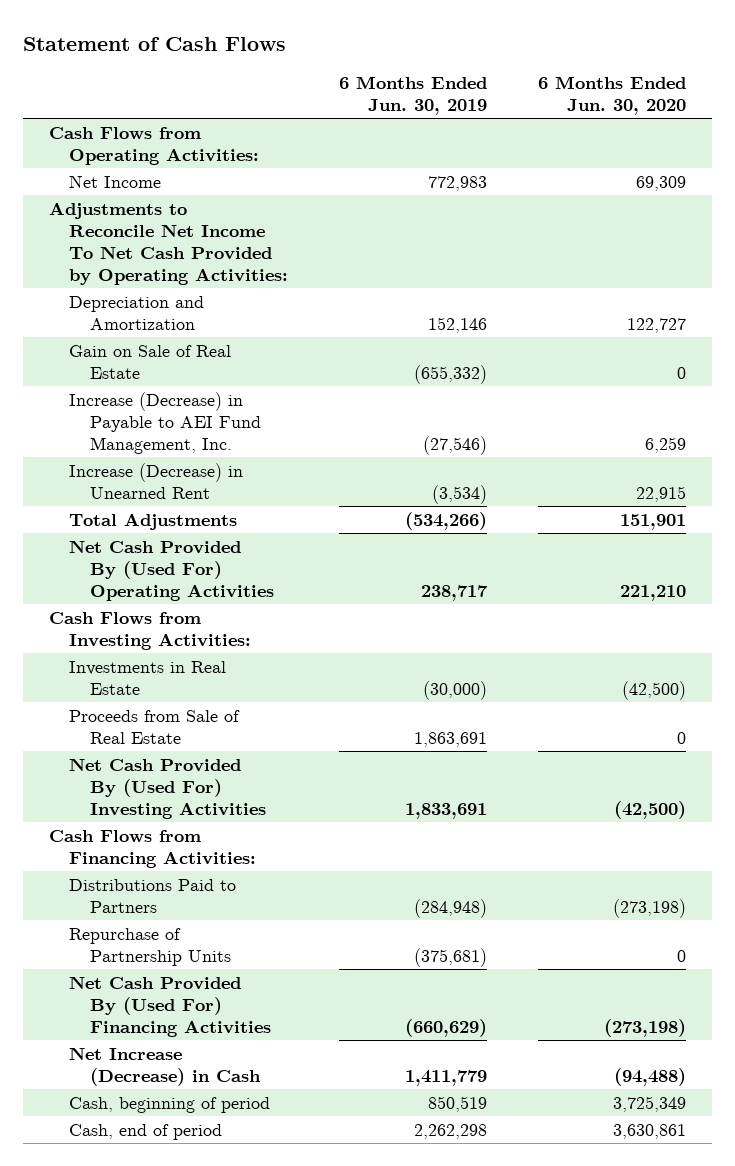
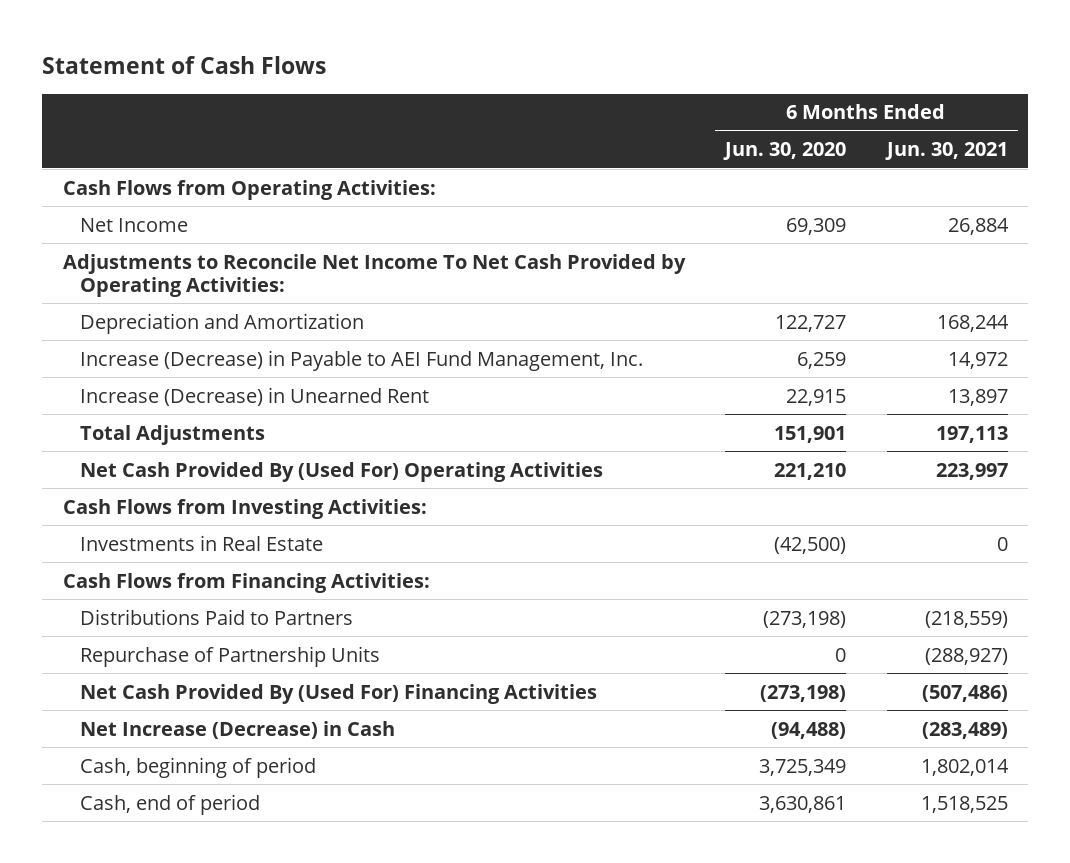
[339,75,488,115] 6 Months Ended Jun. 30, 2019 -> none
none -> [884,142,1008,161] Jun. 30, 2021
[69,344,232,379] Gain on Sale of Real Estate -> none
[69,709,241,744] Proceeds from Sale of Real Estate -> none
[69,757,266,819] Net Cash Provided By (Used For) Investing Activities -> none

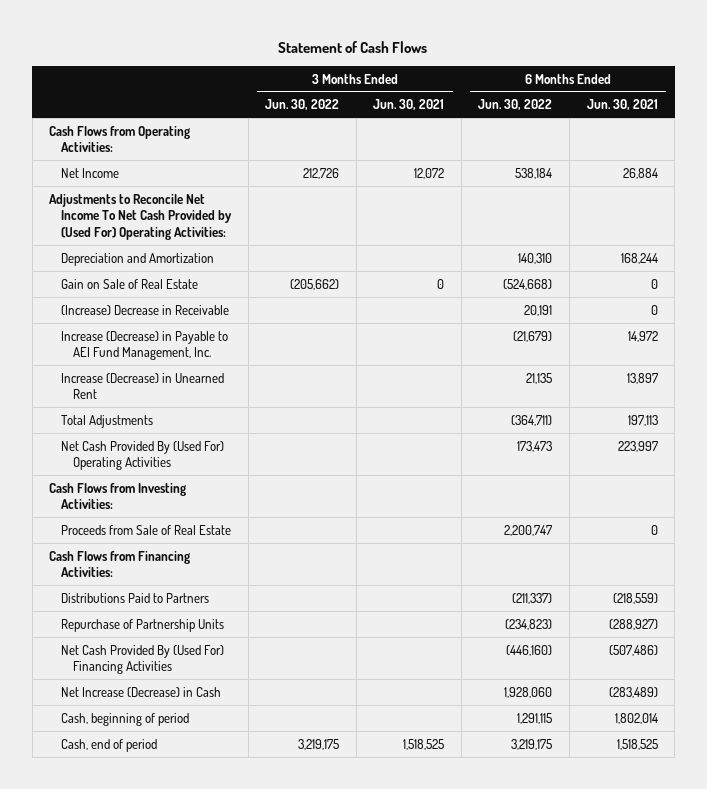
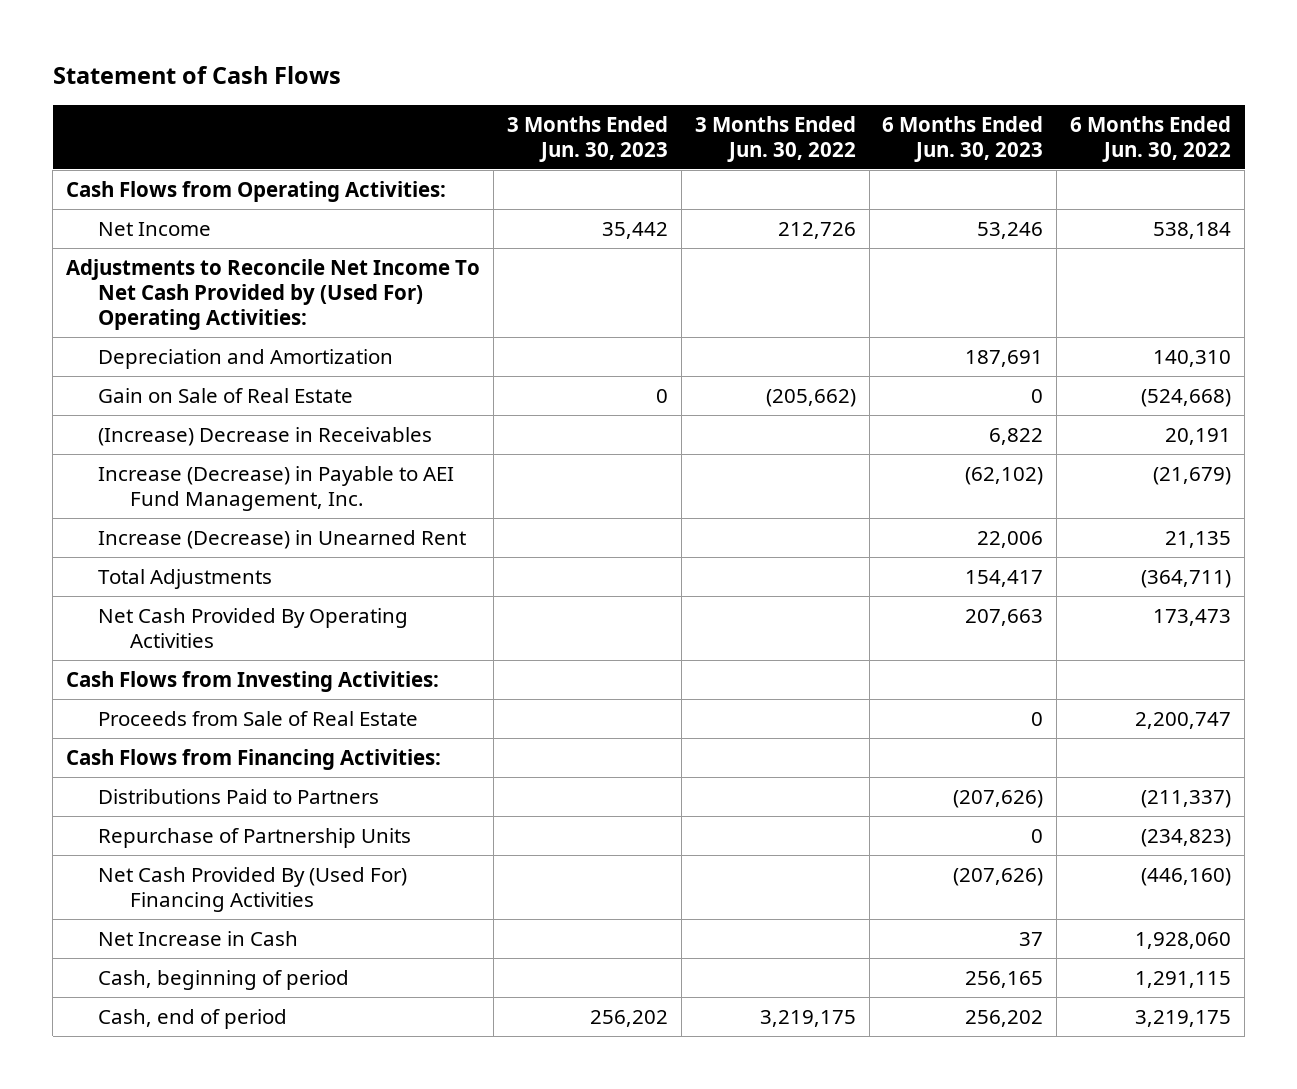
[373,99,445,111] Jun. 30, 2021 -> none
[586,99,658,111] Jun. 30, 2021 -> none
none -> [506,115,668,162] 3 Months Ended Jun. 30, 2023
none -> [882,115,1044,162] 6 Months Ended Jun. 30, 2023
[61,304,230,315] (Increase) Decrease in Receivable -> [97,426,432,446] (Increase) Decrease in Receivables
[61,440,225,471] Net Cash Provided By (Used For) Operating Activities -> [97,607,408,649] Net Cash Provided By Operating Activities
[61,686,222,697] Net Increase (Decrease) in Cash -> [97,930,298,946] Net Increase in Cash

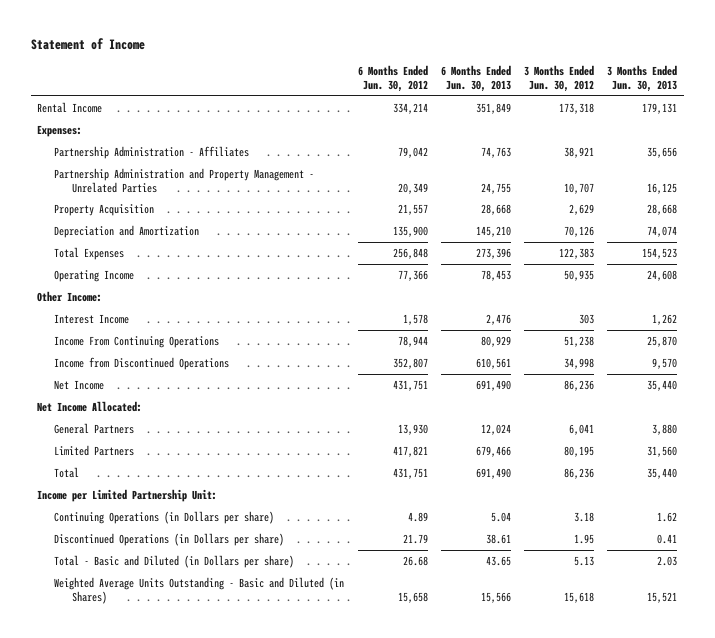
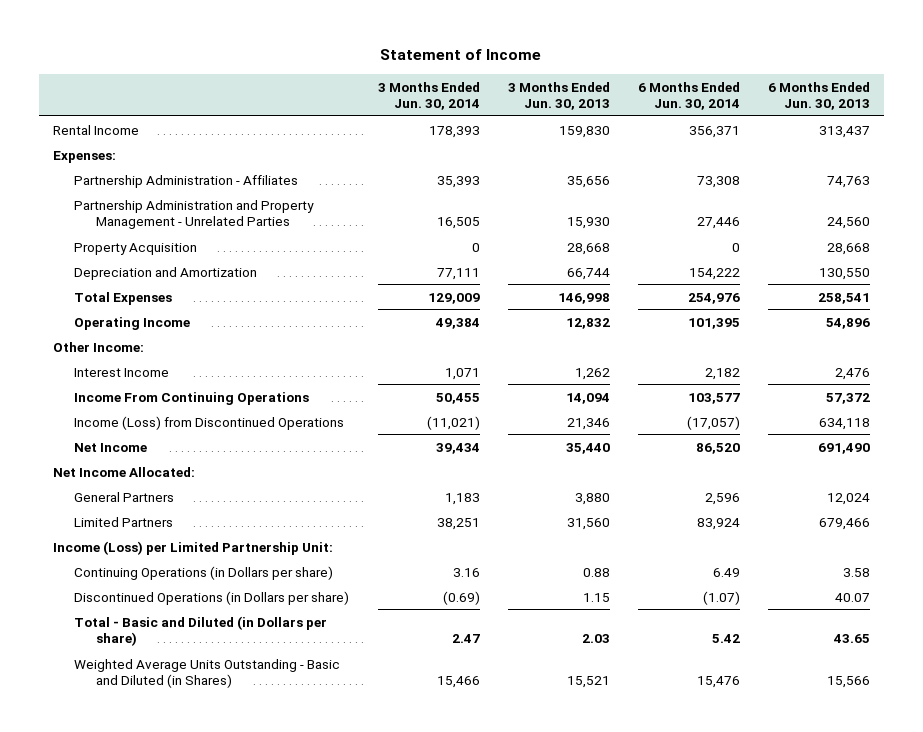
[357,65,428,92] 6 Months Ended Jun. 30, 2012 -> none
[524,65,595,92] 3 Months Ended Jun. 30, 2012 -> none
none -> [377,81,480,110] 3 Months Ended Jun. 30, 2014
none -> [637,81,740,110] 6 Months Ended Jun. 30, 2014
[475,102,511,114] 351,849 -> [818,125,870,138] 313,437
[642,102,678,114] 179,131 -> [558,125,610,138] 159,830
[480,182,511,194] 24,755 -> [826,216,870,229] 24,560
[647,182,678,194] 16,125 -> [566,216,610,229] 15,930
[475,225,511,237] 145,210 -> [818,267,870,280] 130,550
[647,225,678,237] 74,074 -> [566,267,610,280] 66,744
[475,247,511,259] 273,396 -> [817,292,870,304] 258,541
[642,247,678,259] 154,523 -> [557,292,610,304] 146,998
[480,269,511,281] 78,453 -> [825,317,870,329] 54,896
[647,269,678,281] 24,608 -> [565,317,610,329] 12,832
[480,335,511,347] 80,929 -> [825,392,870,404] 57,372
[647,335,678,347] 25,870 -> [565,392,610,404] 14,094
[54,356,230,370] Income from Discontinued Operations -> [74,415,345,430] Income (Loss) from Discontinued Operations
[475,357,511,369] 610,561 -> [818,417,870,430] 634,118
[652,357,678,369] 9,570 -> [566,417,610,430] 21,346
[54,466,80,478] Total -> none
[37,488,218,502] Income per Limited Partnership Unit: -> [53,540,334,555] Income (Loss) per Limited Partnership Unit:
[490,511,511,522] 5.04 -> [842,567,870,577] 3.58
[657,511,678,522] 1.62 -> [582,567,610,577] 0.88
[485,533,511,544] 38.61 -> [834,592,870,602] 40.07
[657,533,678,544] 0.41 -> [582,592,610,602] 1.15

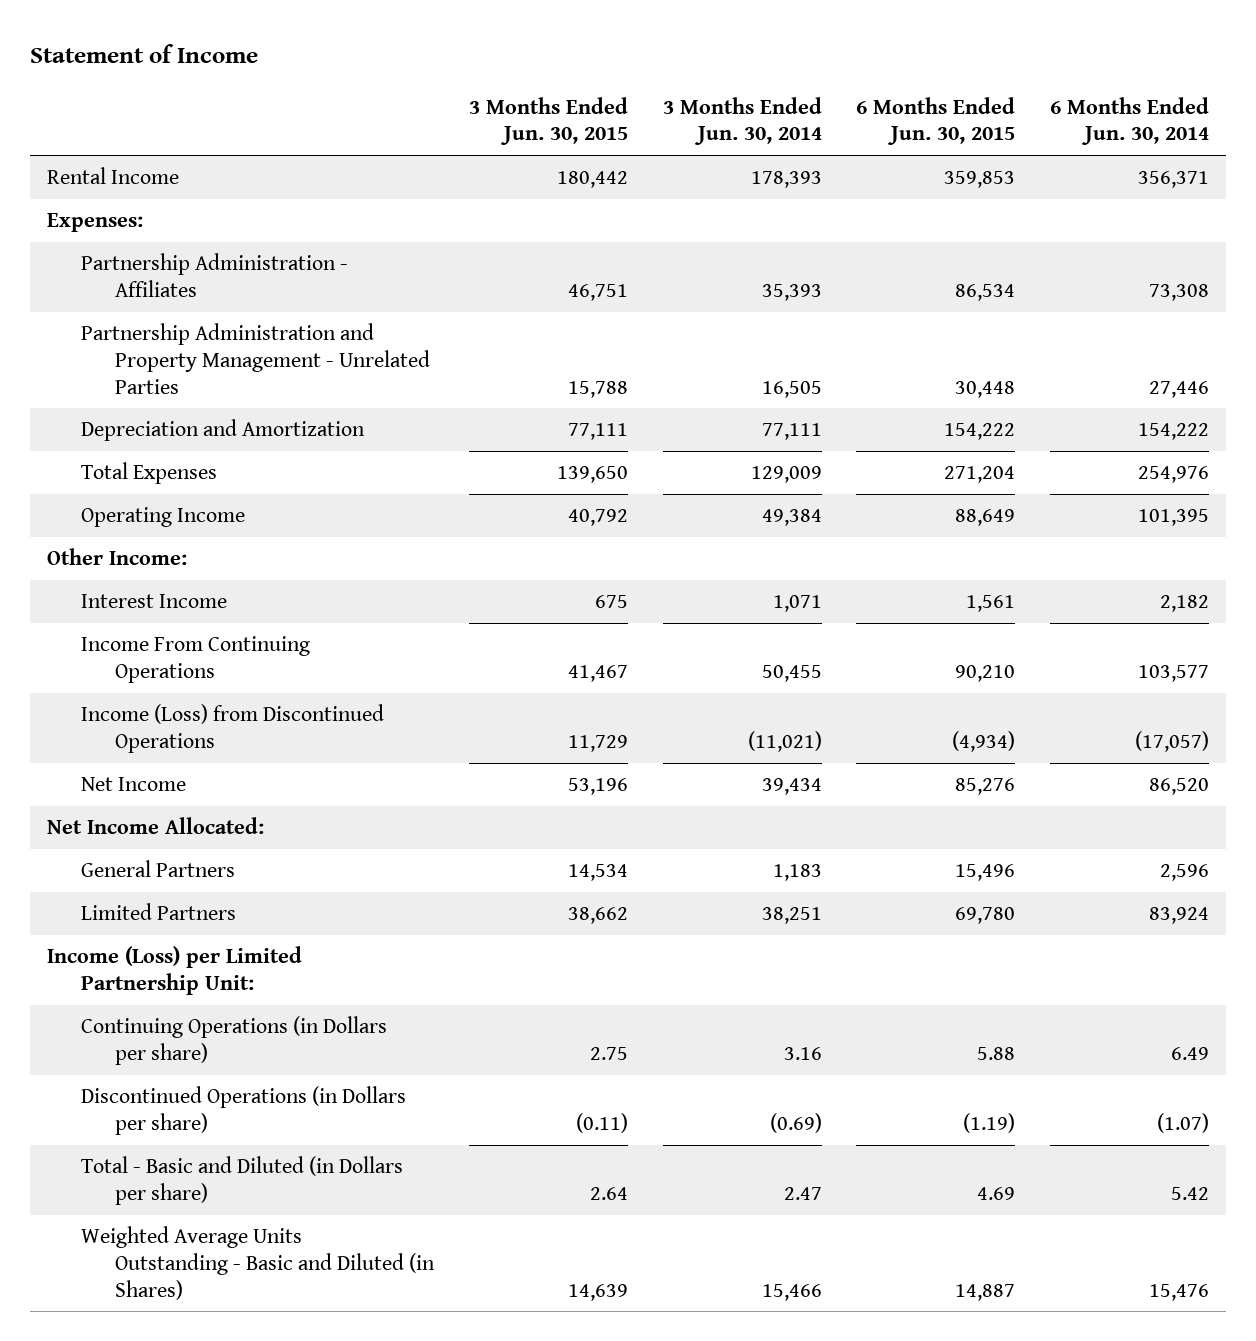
[507,81,610,110] 3 Months Ended Jun. 30, 2013 -> none
[767,81,870,110] 6 Months Ended Jun. 30, 2013 -> none
none -> [468,96,628,146] 3 Months Ended Jun. 30, 2015
none -> [856,96,1016,146] 6 Months Ended Jun. 30, 2015
[74,242,198,255] Property Acquisition -> none

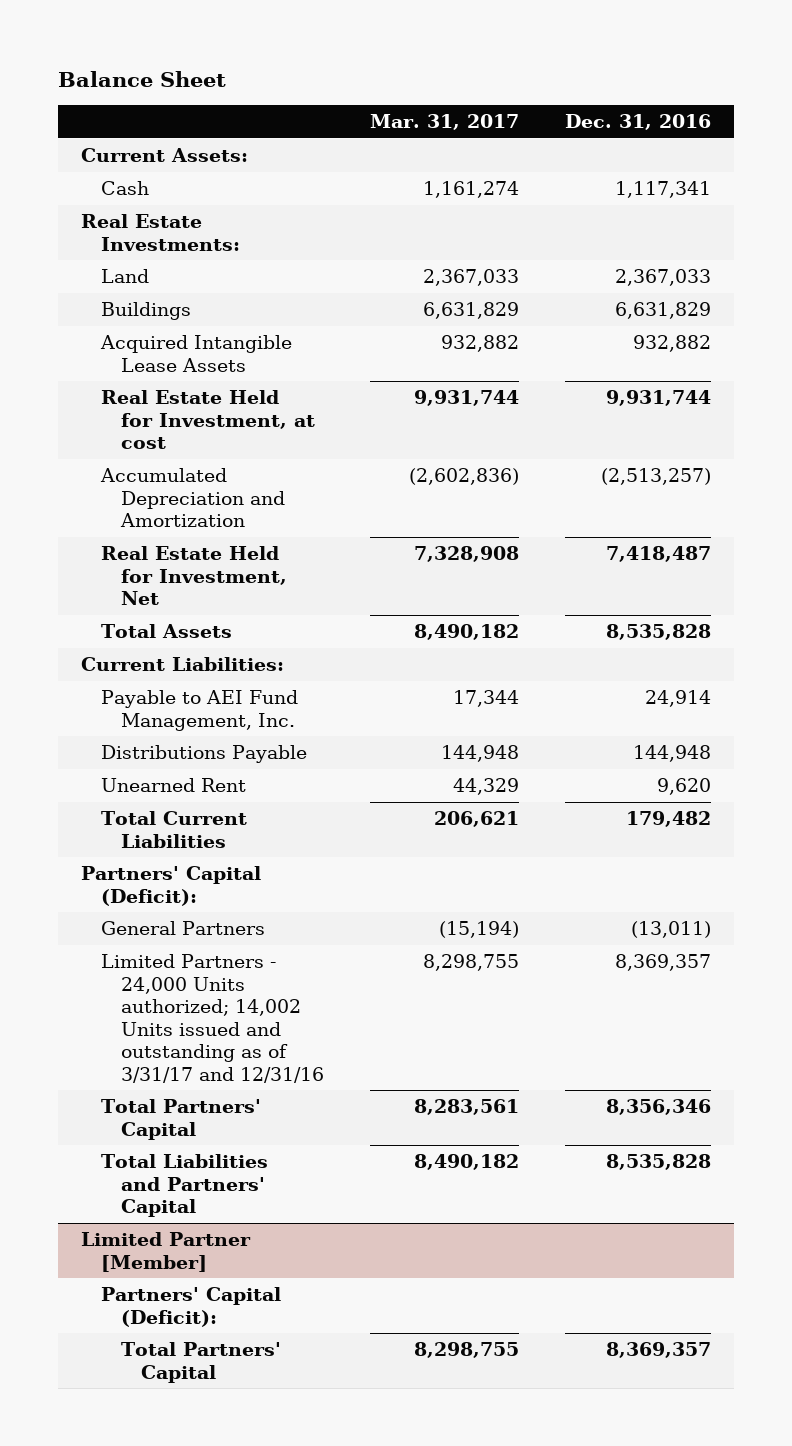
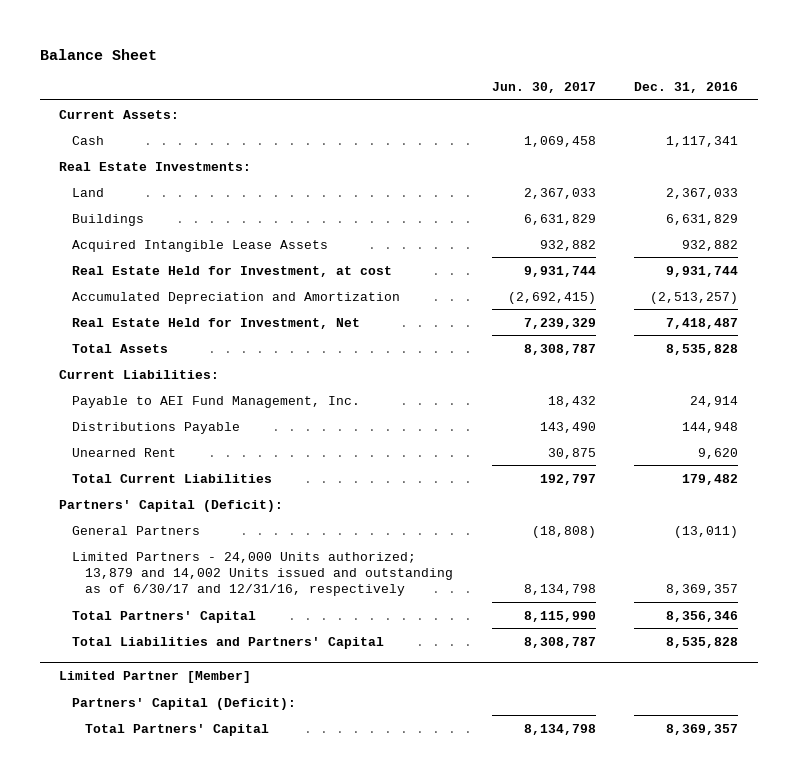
[370,114,520,131] Mar. 31, 2017 -> none
none -> [491,82,596,94] Jun. 30, 2017
[101,954,325,1083] Limited Partners - 24,000 Units authorized; 14,002 Units issued and outstanding as of 3/31/17 and 12/31/16 -> [72,551,454,597] Limited Partners - 24,000 Units authorized; 13,879 and 14,002 Units issued and outstanding as of 6/30/17 and 12/31/16, respectively

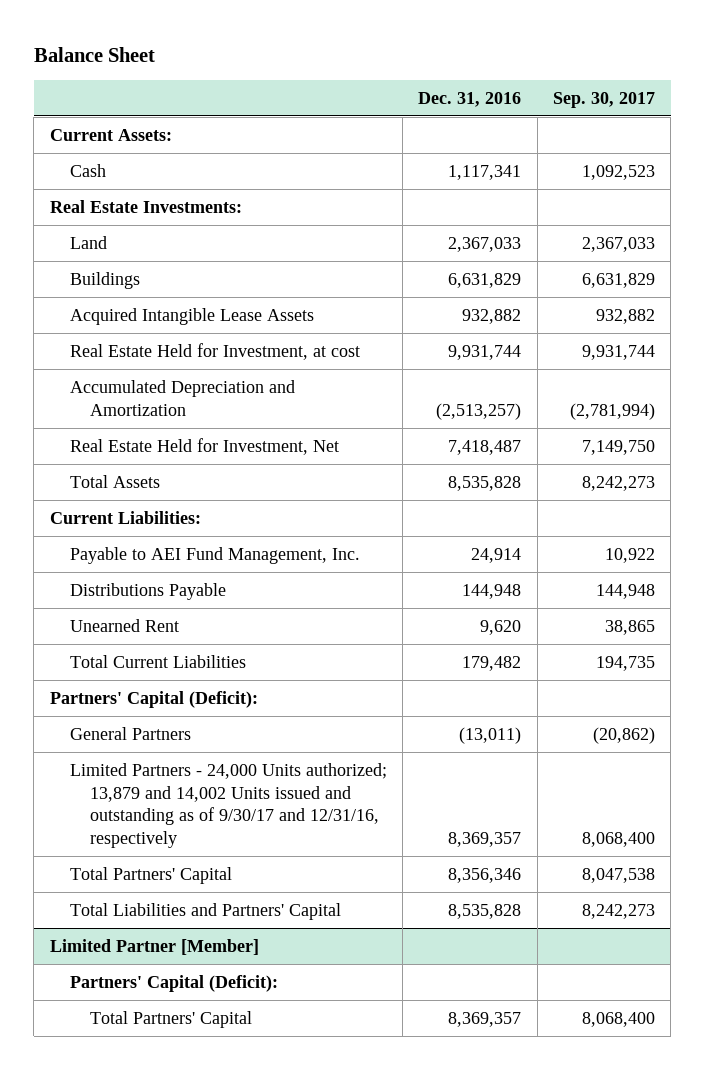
[491,82,596,94] Jun. 30, 2017 -> none
none -> [552,91,655,108] Sep. 30, 2017
[72,551,454,597] Limited Partners - 24,000 Units authorized; 13,879 and 14,002 Units issued and outstanding as of 6/30/17 and 12/31/16, respectively -> [69,762,387,848] Limited Partners - 24,000 Units authorized; 13,879 and 14,002 Units issued and outstanding as of 9/30/17 and 12/31/16, respectively

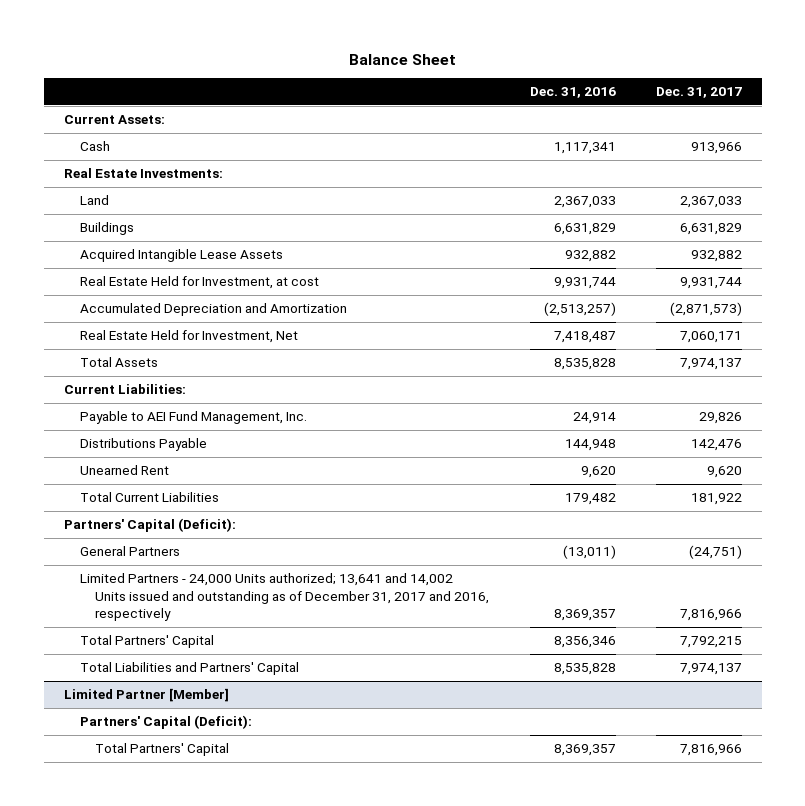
[552,91,655,108] Sep. 30, 2017 -> none
none -> [655,87,742,99] Dec. 31, 2017
[69,762,387,848] Limited Partners - 24,000 Units authorized; 13,879 and 14,002 Units issued and outstanding as of 9/30/17 and 12/31/16, respectively -> [79,573,490,622] Limited Partners - 24,000 Units authorized; 13,641 and 14,002 Units issued and outstanding as of December 31, 2017 and 2016, respectively

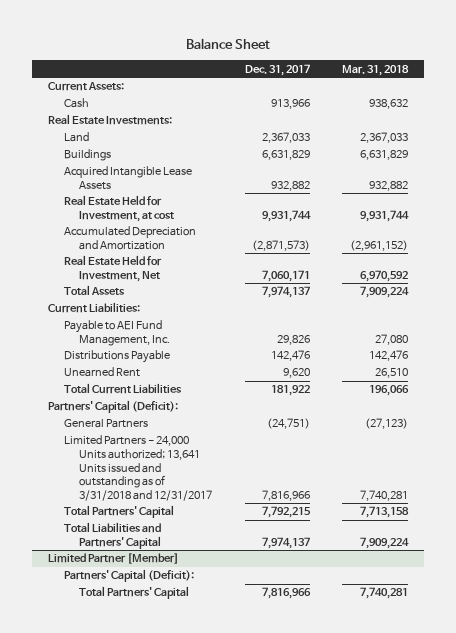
[529,87,616,99] Dec. 31, 2016 -> none
none -> [341,64,409,76] Mar. 31, 2018
[79,573,490,622] Limited Partners - 24,000 Units authorized; 13,641 and 14,002 Units issued and outstanding as of December 31, 2017 and 2016, respectively -> [63,435,213,501] Limited Partners - 24,000 Units authorized; 13,641 Units issued and outstanding as of 3/31/2018 and 12/31/2017

